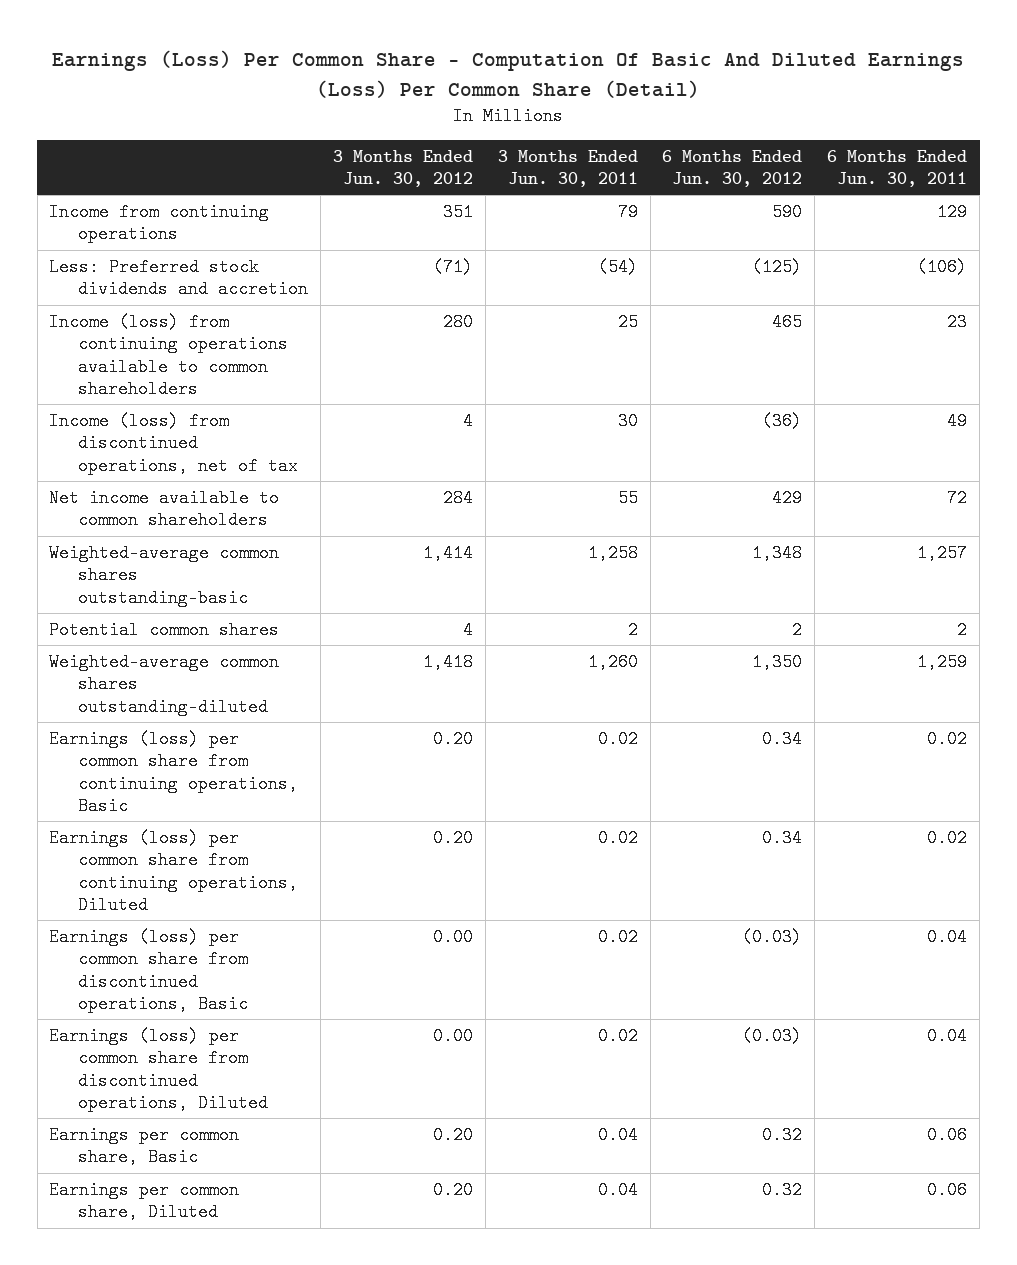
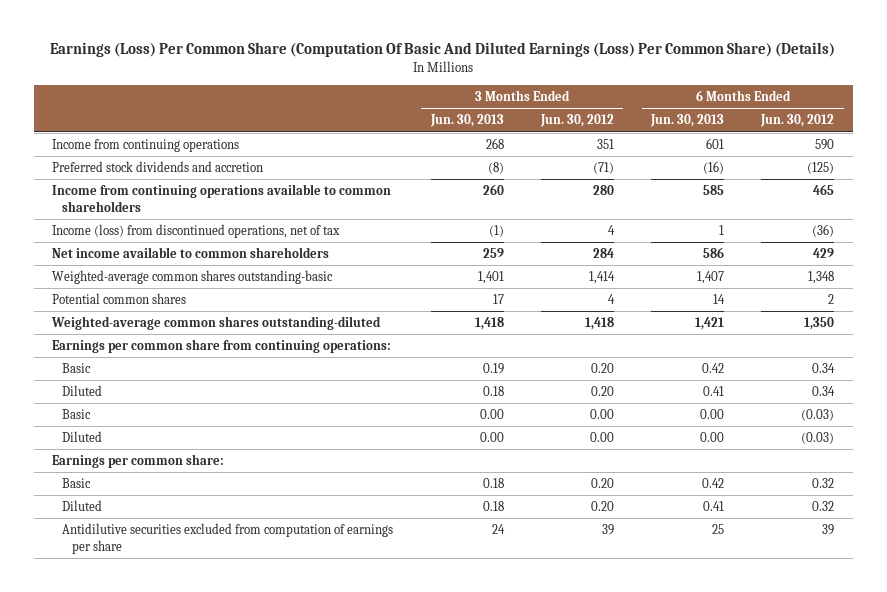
[52,50,965,98] Earnings (Loss) Per Common Share - Computation Of Basic And Diluted Earnings (Loss) Per Common Share (Detail) -> [50,42,836,58] Earnings (Loss) Per Common Share (Computation Of Basic And Diluted Earnings (Loss) Per Common Share) (Details)
[497,149,638,187] 3 Months Ended Jun. 30, 2011 -> none
[827,149,968,187] 6 Months Ended Jun. 30, 2011 -> none
none -> [429,114,504,128] Jun. 30, 2013
none -> [650,114,725,128] Jun. 30, 2013
[49,257,309,299] Less: Preferred stock dividends and accretion -> [52,161,264,173] Preferred stock dividends and accretion
[49,312,289,398] Income (loss) from continuing operations available to common shareholders -> [52,184,392,212] Income from continuing operations available to common shareholders
none -> [52,339,392,354] Earnings per common share from continuing operations:
[49,729,299,815] Earnings (loss) per common share from continuing operations, Basic -> [62,363,92,374] Basic
[49,828,299,914] Earnings (loss) per common share from continuing operations, Diluted -> [62,385,103,397] Diluted
[49,927,249,1013] Earnings (loss) per common share from discontinued operations, Basic -> [62,409,92,420] Basic
[49,1026,269,1112] Earnings (loss) per common share from discontinued operations, Diluted -> [62,431,103,443] Diluted
none -> [52,454,225,469] Earnings per common share:
[49,1125,240,1167] Earnings per common share, Basic -> [62,478,92,489] Basic
[49,1180,240,1222] Earnings per common share, Diluted -> [62,500,103,512] Diluted
none -> [62,523,394,554] Antidilutive securities excluded from computation of earnings per share

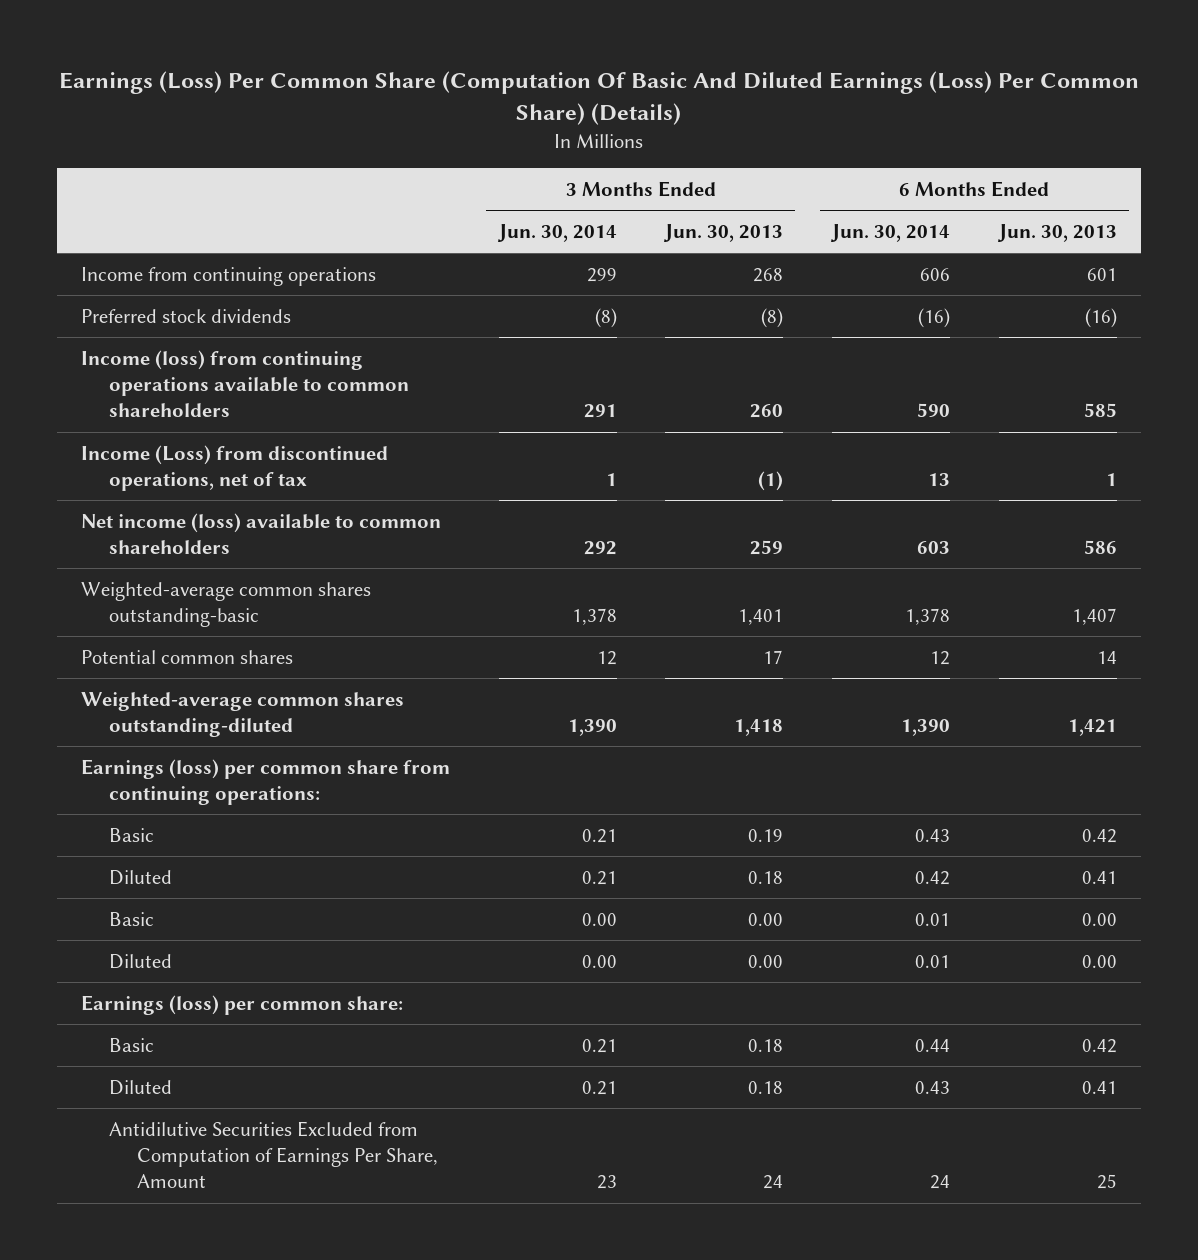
[539,114,614,128] Jun. 30, 2012 -> none
[760,114,835,128] Jun. 30, 2012 -> none
none -> [496,223,617,242] Jun. 30, 2014
none -> [829,223,950,242] Jun. 30, 2014
[52,161,264,173] Preferred stock dividends and accretion -> [80,308,291,323] Preferred stock dividends
[52,184,392,212] Income from continuing operations available to common shareholders -> [80,349,410,418] Income (loss) from continuing operations available to common shareholders
[52,224,341,239] Income (loss) from discontinued operations, net of tax -> [80,444,388,491] Income (Loss) from discontinued operations, net of tax
[52,247,330,259] Net income available to common shareholders -> [80,512,441,554] Net income (loss) available to common shareholders
[52,339,392,354] Earnings per common share from continuing operations: -> [80,758,450,805] Earnings (loss) per common share from continuing operations:
[52,454,225,469] Earnings per common share: -> [80,994,403,1015] Earnings (loss) per common share:
[62,523,394,554] Antidilutive securities excluded from computation of earnings per share -> [109,1120,439,1189] Antidilutive Securities Excluded from Computation of Earnings Per Share, Amount

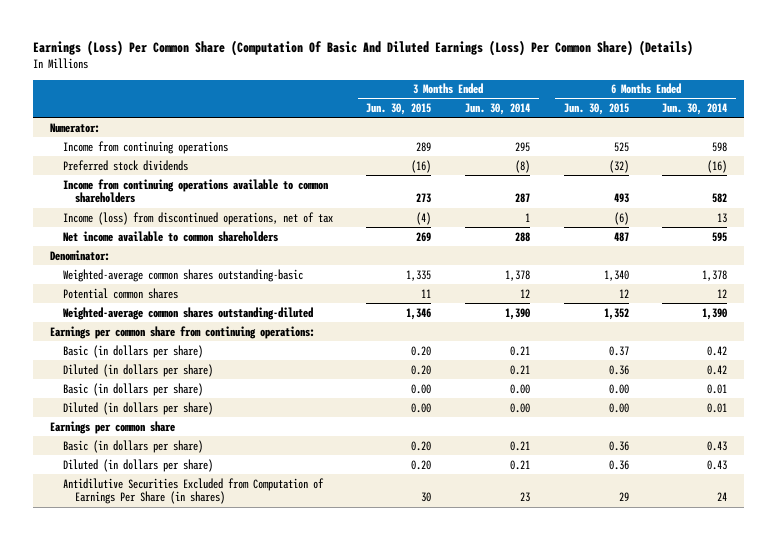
[663,223,784,242] Jun. 30, 2013 -> none
[996,223,1117,242] Jun. 30, 2013 -> none
none -> [366,103,432,116] Jun. 30, 2015
none -> [563,103,629,116] Jun. 30, 2015
none -> [50,122,101,133] Numerator:
[586,267,617,282] 299 -> [515,141,531,152] 295
[919,267,950,281] 606 -> [712,141,728,152] 598
[80,349,410,418] Income (loss) from continuing operations available to common shareholders -> [62,178,328,204] Income from continuing operations available to common shareholders
[583,404,617,419] 291 -> [515,193,531,204] 287
[916,403,950,418] 590 -> [712,193,728,204] 582
[80,444,388,491] Income (Loss) from discontinued operations, net of tax -> [62,211,333,225] Income (loss) from discontinued operations, net of tax
[80,512,441,554] Net income (loss) available to common shareholders -> [62,230,278,242] Net income available to common shareholders
[583,540,617,555] 292 -> [515,231,531,242] 288
[916,540,950,554] 603 -> [712,231,728,242] 595
none -> [50,249,111,261] Denominator:
[80,758,450,805] Earnings (loss) per common share from continuing operations: -> [50,325,316,339] Earnings per common share from continuing operations:
[109,827,155,842] Basic -> [62,344,203,358] Basic (in dollars per share)
[914,828,950,842] 0.43 -> [707,345,728,356] 0.42
[109,869,173,885] Diluted -> [62,363,213,377] Diluted (in dollars per share)
[109,911,155,926] Basic -> [62,382,203,396] Basic (in dollars per share)
[109,953,173,969] Diluted -> [62,401,213,415] Diluted (in dollars per share)
[80,994,403,1015] Earnings (loss) per common share: -> [50,420,176,434] Earnings per common share
[109,1037,155,1052] Basic -> [62,439,203,453] Basic (in dollars per share)
[914,1038,950,1052] 0.44 -> [707,440,728,451] 0.43
[109,1079,173,1095] Diluted -> [62,458,213,472] Diluted (in dollars per share)
[109,1120,439,1189] Antidilutive Securities Excluded from Computation of Earnings Per Share, Amount -> [62,477,324,505] Antidilutive Securities Excluded from Computation of Earnings Per Share (in shares)

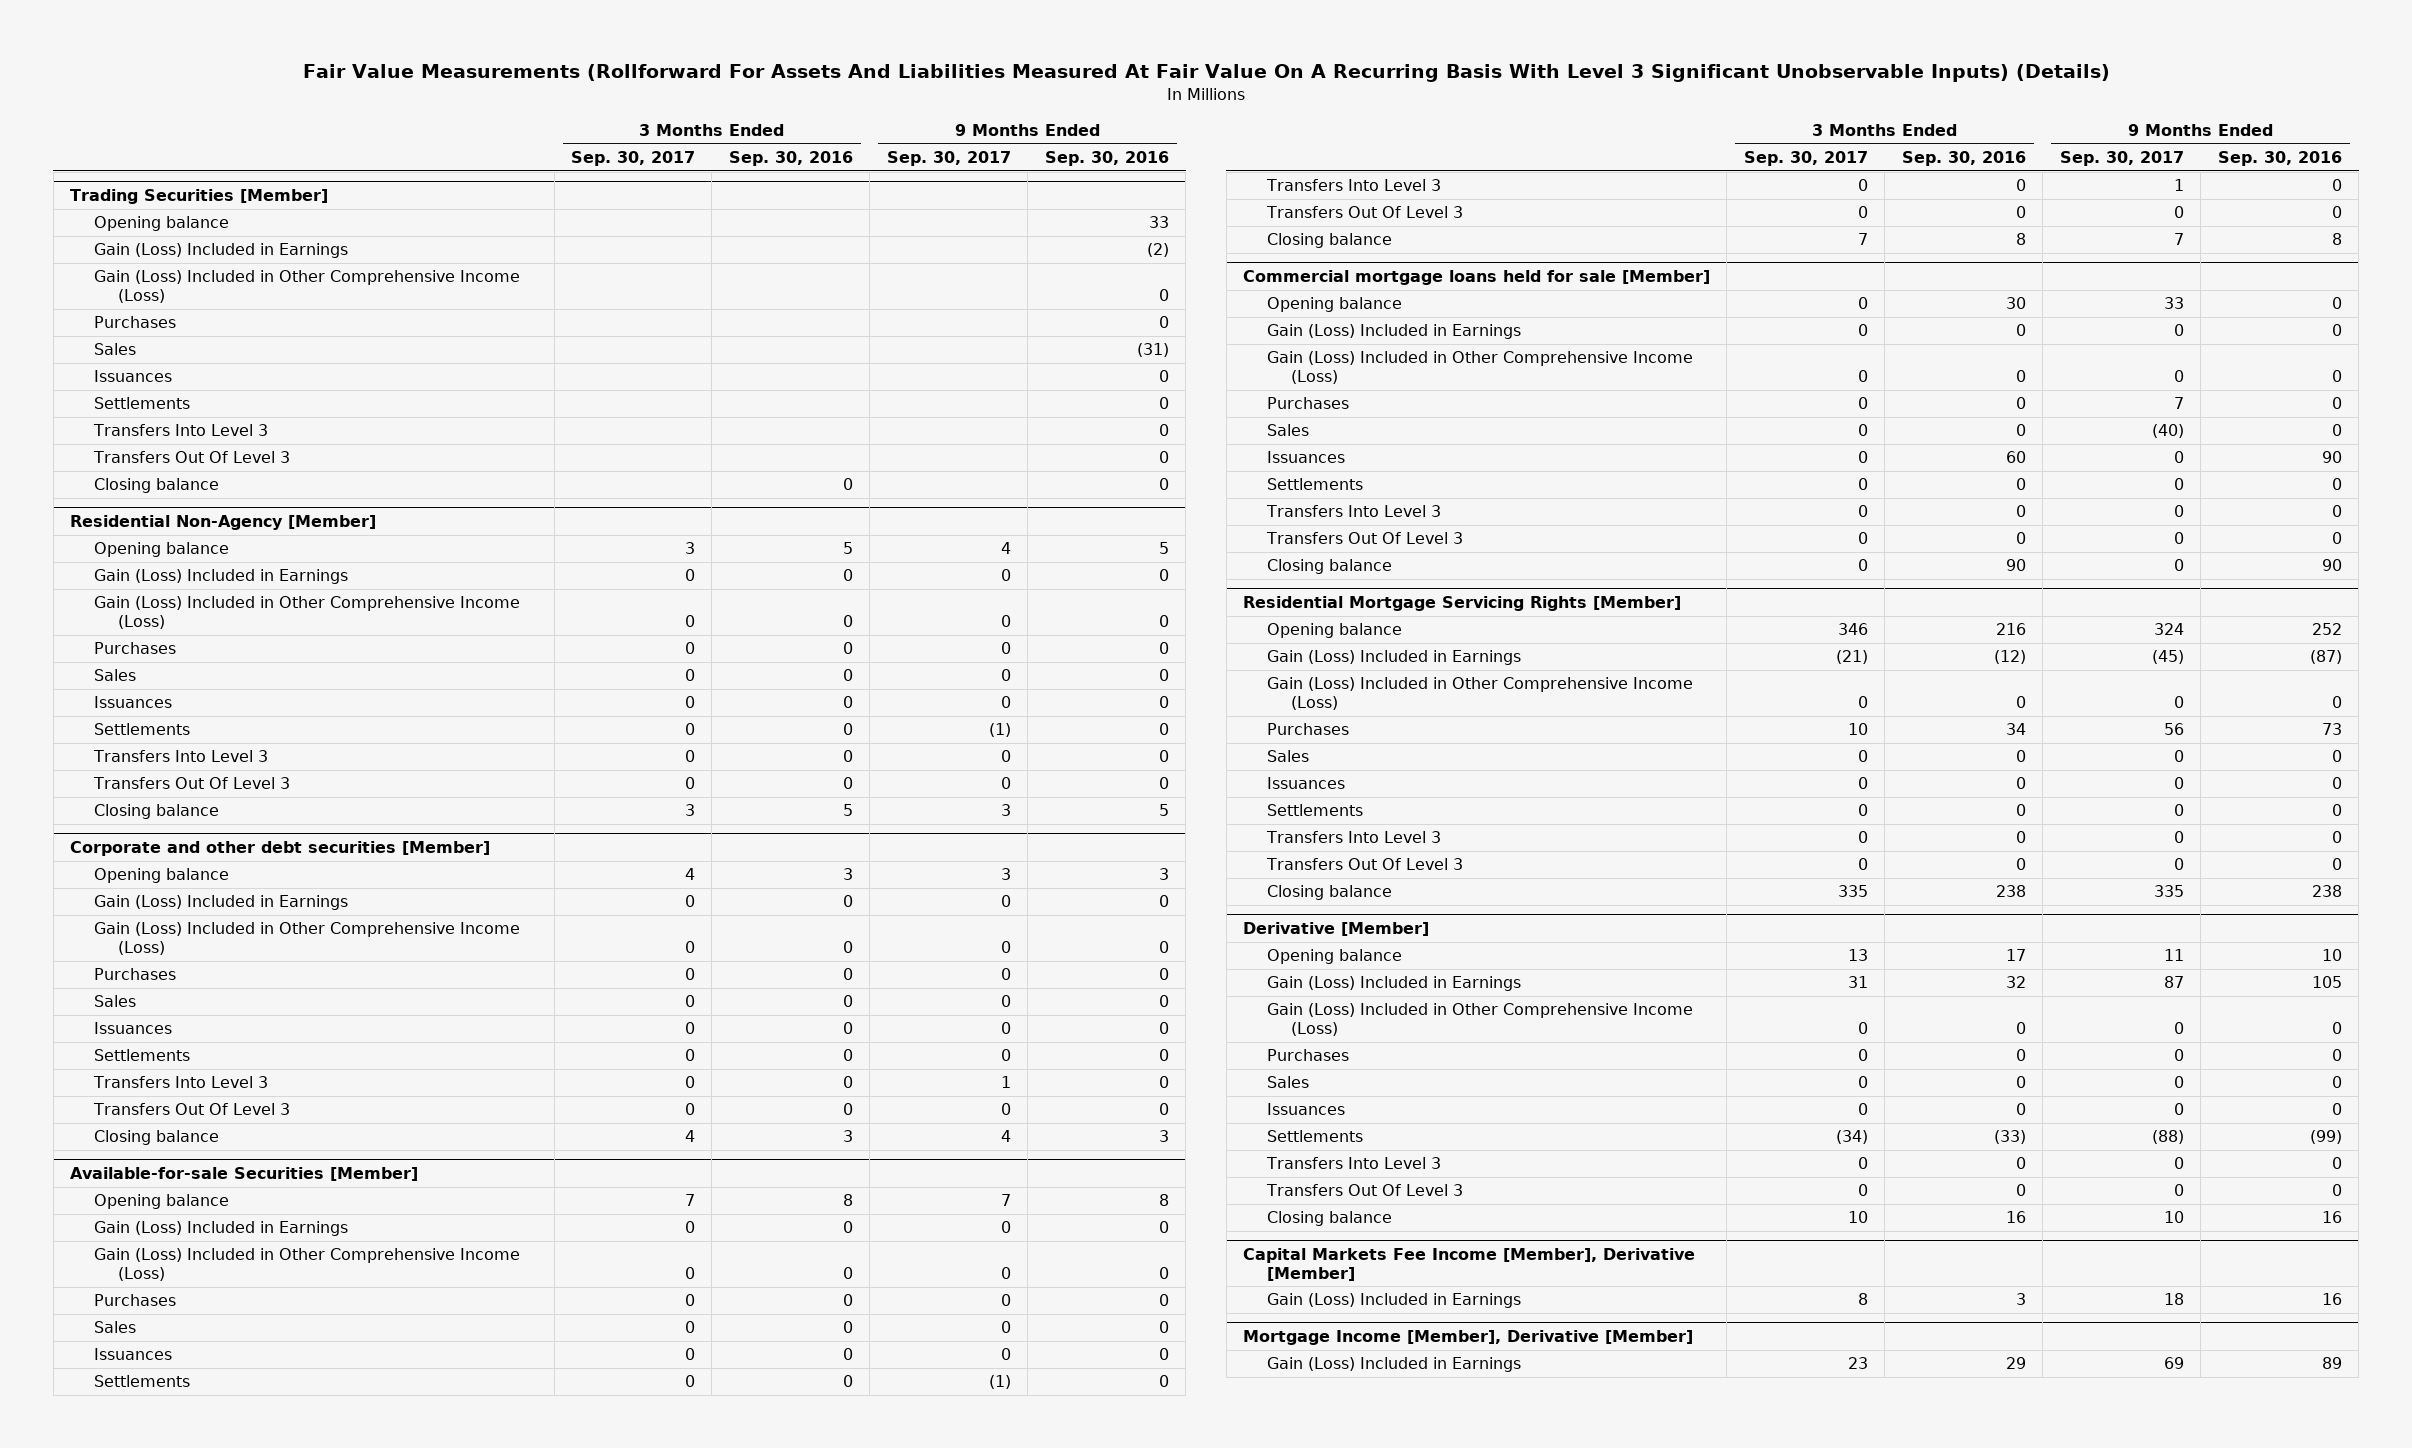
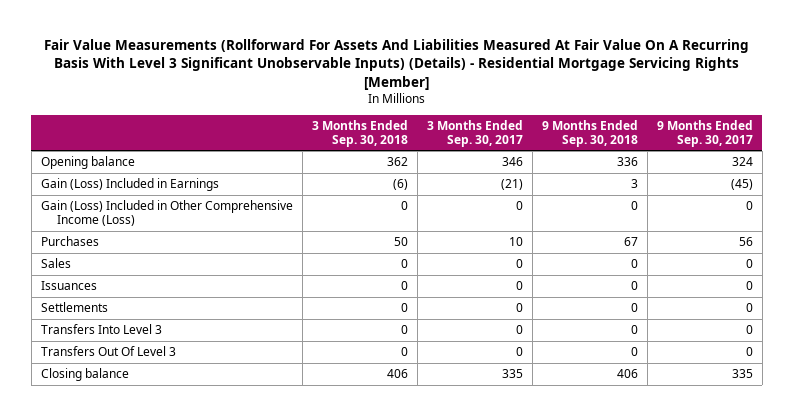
[302,64,2110,83] Fair Value Measurements (Rollforward For Assets And Liabilities Measured At Fair Value On A Recurring Basis With Level 3 Significant Unobservable Inputs) (Details) -> [43,38,749,90] Fair Value Measurements (Rollforward For Assets And Liabilities Measured At Fair Value On A Recurring Basis With Level 3 Significant Unobservable Inputs) (Details) - Residential Mortgage Servicing Rights [Member]
[728,150,853,166] Sep. 30, 2016 -> none
[1044,150,1169,166] Sep. 30, 2016 -> none
none -> [311,119,408,147] 3 Months Ended Sep. 30, 2018
none -> [541,119,638,147] 9 Months Ended Sep. 30, 2018
[70,188,329,204] Trading Securities [Member] -> none
[94,216,230,232] Opening balance -> none
[94,243,349,259] Gain (Loss) Included in Earnings -> none
[94,270,521,304] Gain (Loss) Included in Other Comprehensive Income (Loss) -> none
[94,316,177,329] Purchases -> none
[94,343,137,356] Sales -> none
[94,370,173,383] Issuances -> none
[94,397,191,410] Settlements -> none
[93,424,269,437] Transfers Into Level 3 -> none
[93,451,291,464] Transfers Out Of Level 3 -> none
[94,478,220,494] Closing balance -> none
[70,514,377,530] Residential Non-Agency [Member] -> none
[94,542,230,558] Opening balance -> none
[94,569,349,585] Gain (Loss) Included in Earnings -> none
[94,596,521,630] Gain (Loss) Included in Other Comprehensive Income (Loss) -> none
[94,642,177,655] Purchases -> none
[94,669,137,682] Sales -> none
[94,696,173,709] Issuances -> none
[94,723,191,736] Settlements -> none
[93,750,269,763] Transfers Into Level 3 -> none
[93,777,291,790] Transfers Out Of Level 3 -> none
[94,804,220,820] Closing balance -> none
[70,840,491,856] Corporate and other debt securities [Member] -> none
[94,868,230,884] Opening balance -> none
[94,895,349,911] Gain (Loss) Included in Earnings -> none
[94,922,521,956] Gain (Loss) Included in Other Comprehensive Income (Loss) -> none
[94,968,177,981] Purchases -> none
[94,995,137,1008] Sales -> none
[94,1022,173,1035] Issuances -> none
[94,1049,191,1062] Settlements -> none
[93,1076,269,1089] Transfers Into Level 3 -> none
[93,1103,291,1116] Transfers Out Of Level 3 -> none
[94,1130,220,1146] Closing balance -> none
[70,1166,419,1181] Available-for-sale Securities [Member] -> none
[94,1194,230,1210] Opening balance -> none
[94,1221,349,1237] Gain (Loss) Included in Earnings -> none
[94,1248,521,1282] Gain (Loss) Included in Other Comprehensive Income (Loss) -> none
[94,1294,177,1307] Purchases -> none
[94,1321,137,1334] Sales -> none
[94,1348,173,1361] Issuances -> none
[94,1375,191,1388] Settlements -> none
[1266,179,1442,192] Transfers Into Level 3 -> none
[1266,206,1464,219] Transfers Out Of Level 3 -> none
[1267,233,1393,249] Closing balance -> none
[1243,269,1711,285] Commercial mortgage loans held for sale [Member] -> none
[1267,297,1403,313] Opening balance -> none
[1267,324,1522,340] Gain (Loss) Included in Earnings -> none
[1267,351,1694,385] Gain (Loss) Included in Other Comprehensive Income (Loss) -> none
[1267,397,1350,410] Purchases -> none
[1267,424,1310,437] Sales -> none
[1267,451,1346,464] Issuances -> none
[1267,478,1364,491] Settlements -> none
[1266,505,1442,518] Transfers Into Level 3 -> none
[1266,532,1464,545] Transfers Out Of Level 3 -> none
[1267,559,1393,575] Closing balance -> none
[1243,595,1682,611] Residential Mortgage Servicing Rights [Member] -> none
[1243,921,1430,936] Derivative [Member] -> none
[1267,949,1403,965] Opening balance -> none
[1267,976,1522,992] Gain (Loss) Included in Earnings -> none
[1267,1003,1694,1037] Gain (Loss) Included in Other Comprehensive Income (Loss) -> none
[1267,1049,1350,1062] Purchases -> none
[1267,1076,1310,1089] Sales -> none
[1267,1103,1346,1116] Issuances -> none
[1267,1130,1364,1143] Settlements -> none
[1266,1157,1442,1170] Transfers Into Level 3 -> none
[1266,1184,1464,1197] Transfers Out Of Level 3 -> none
[1267,1211,1393,1227] Closing balance -> none
[1243,1247,1696,1281] Capital Markets Fee Income [Member], Derivative [Member] -> none
[1267,1293,1522,1309] Gain (Loss) Included in Earnings -> none
[1243,1329,1694,1345] Mortgage Income [Member], Derivative [Member] -> none
[1267,1357,1522,1373] Gain (Loss) Included in Earnings -> none

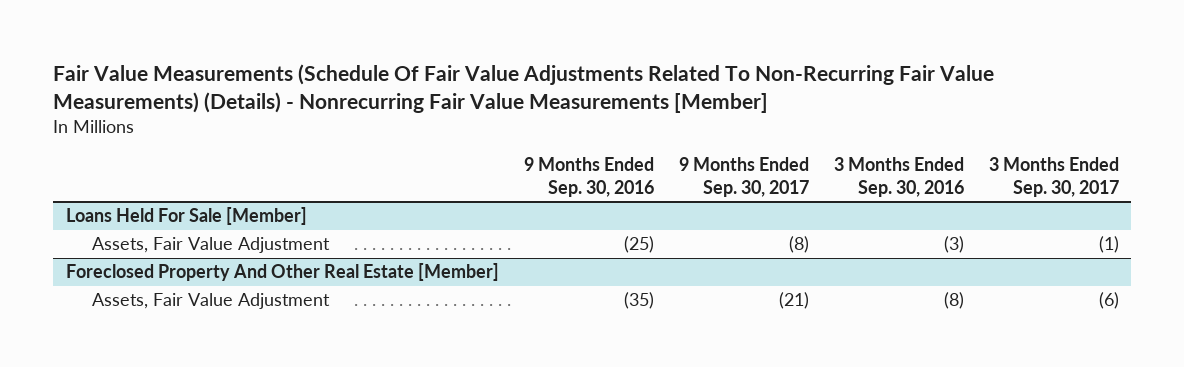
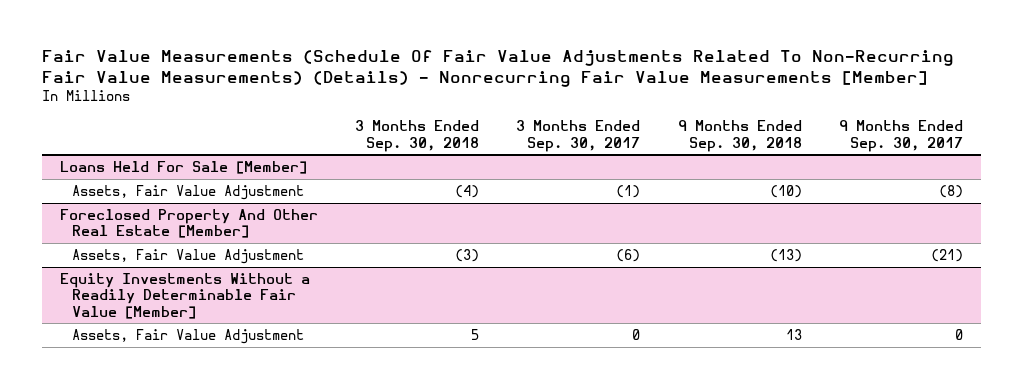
[523,157,654,197] 9 Months Ended Sep. 30, 2016 -> none
[833,157,964,197] 3 Months Ended Sep. 30, 2016 -> none
none -> [355,120,480,152] 3 Months Ended Sep. 30, 2018
none -> [677,120,802,152] 9 Months Ended Sep. 30, 2018
none -> [60,272,311,319] Equity Investments Without a Readily Determinable Fair Value [Member]
none -> [72,328,305,344] Assets, Fair Value Adjustment

